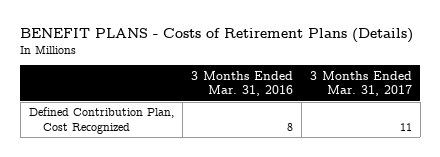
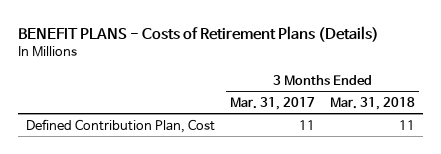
[190,70,293,97] 3 Months Ended Mar. 31, 2016 -> none
none -> [330,97,416,111] Mar. 31, 2018
[28,107,174,134] Defined Contribution Plan, Cost Recognized -> [25,118,215,133] Defined Contribution Plan, Cost

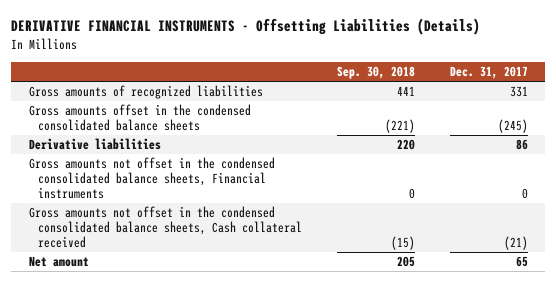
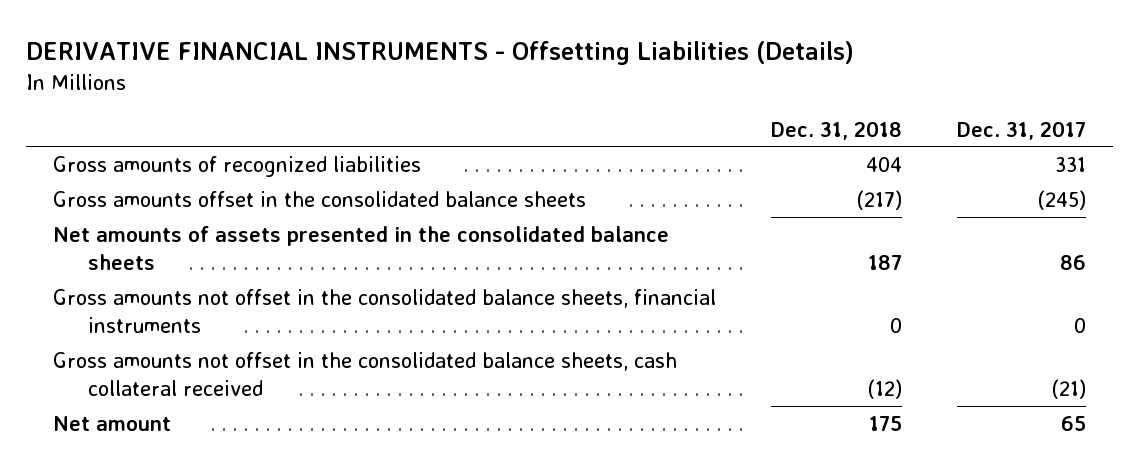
[336,65,415,79] Sep. 30, 2018 -> none
none -> [771,120,903,140] Dec. 31, 2018
[28,104,251,132] Gross amounts offset in the condensed consolidated balance sheets -> [53,190,587,207] Gross amounts offset in the consolidated balance sheets
[28,138,161,151] Derivative liabilities -> [53,225,670,271] Net amounts of assets presented in the consolidated balance sheets
[28,157,275,200] Gross amounts not offset in the condensed consolidated balance sheets, Financial instruments -> [53,288,717,334] Gross amounts not offset in the consolidated balance sheets, financial instruments
[28,206,302,249] Gross amounts not offset in the condensed consolidated balance sheets, Cash collateral received -> [53,351,678,397] Gross amounts not offset in the consolidated balance sheets, cash collateral received

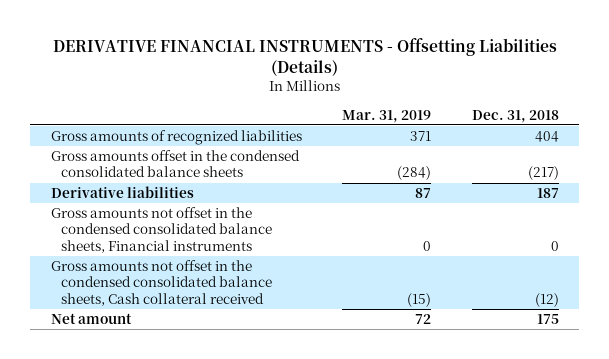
[956,120,1086,140] Dec. 31, 2017 -> none
none -> [342,109,432,123] Mar. 31, 2019
[53,190,587,207] Gross amounts offset in the consolidated balance sheets -> [50,150,300,178] Gross amounts offset in the condensed consolidated balance sheets
[53,225,670,271] Net amounts of assets presented in the consolidated balance sheets -> [50,186,194,199] Derivative liabilities
[53,288,717,334] Gross amounts not offset in the consolidated balance sheets, financial instruments -> [50,207,273,253] Gross amounts not offset in the condensed consolidated balance sheets, Financial instruments
[53,351,678,397] Gross amounts not offset in the consolidated balance sheets, cash collateral received -> [50,260,273,306] Gross amounts not offset in the condensed consolidated balance sheets, Cash collateral received

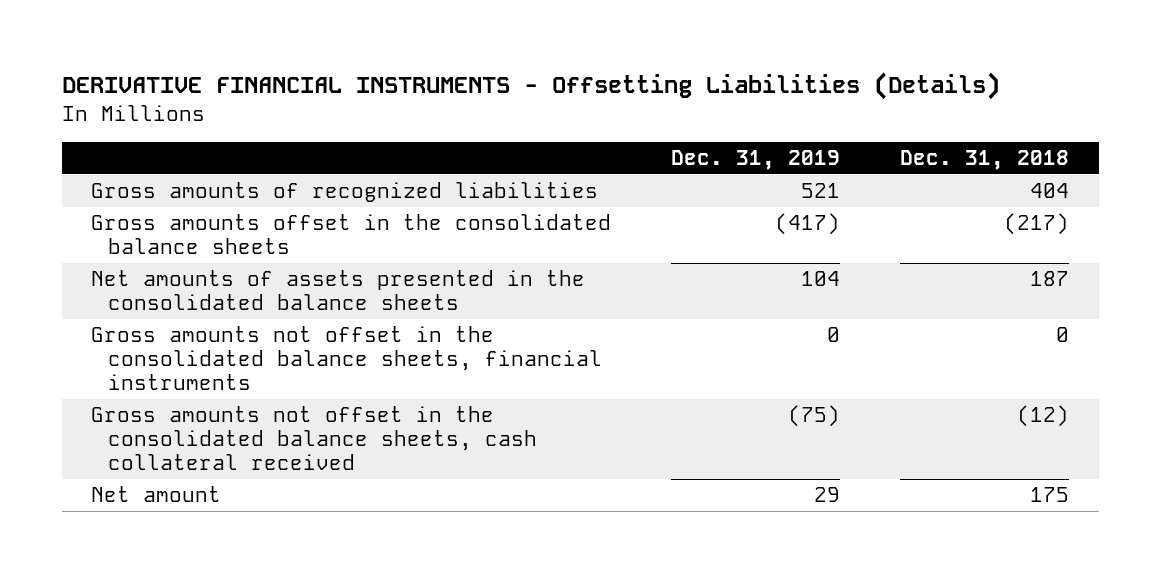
[342,109,432,123] Mar. 31, 2019 -> none
none -> [671,149,841,170] Dec. 31, 2019
[50,150,300,178] Gross amounts offset in the condensed consolidated balance sheets -> [91,214,612,255] Gross amounts offset in the consolidated balance sheets
[50,186,194,199] Derivative liabilities -> [91,270,586,311] Net amounts of assets presented in the consolidated balance sheets
[50,207,273,253] Gross amounts not offset in the condensed consolidated balance sheets, Financial instruments -> [91,326,602,391] Gross amounts not offset in the consolidated balance sheets, financial instruments
[50,260,273,306] Gross amounts not offset in the condensed consolidated balance sheets, Cash collateral received -> [91,406,537,471] Gross amounts not offset in the consolidated balance sheets, cash collateral received

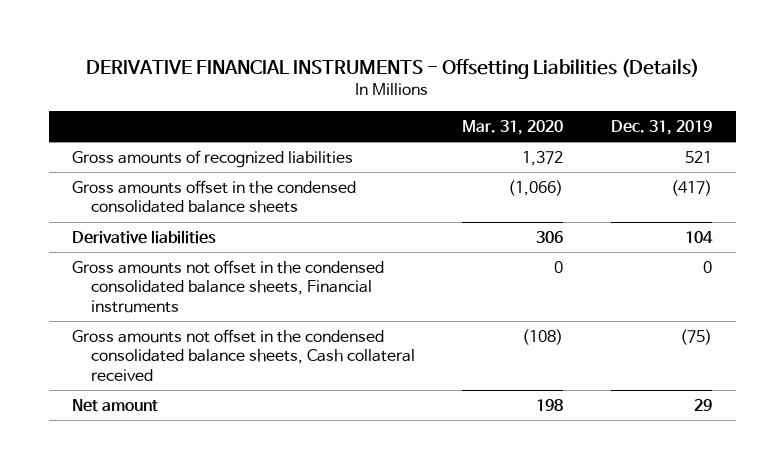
[900,149,1070,170] Dec. 31, 2018 -> none
none -> [462,119,564,135] Mar. 31, 2020
[91,214,612,255] Gross amounts offset in the consolidated balance sheets -> [72,179,357,214] Gross amounts offset in the condensed consolidated balance sheets
[91,270,586,311] Net amounts of assets presented in the consolidated balance sheets -> [72,229,217,244] Derivative liabilities
[91,326,602,391] Gross amounts not offset in the consolidated balance sheets, financial instruments -> [72,259,385,314] Gross amounts not offset in the condensed consolidated balance sheets, Financial instruments
[91,406,537,471] Gross amounts not offset in the consolidated balance sheets, cash collateral received -> [72,328,415,382] Gross amounts not offset in the condensed consolidated balance sheets, Cash collateral received

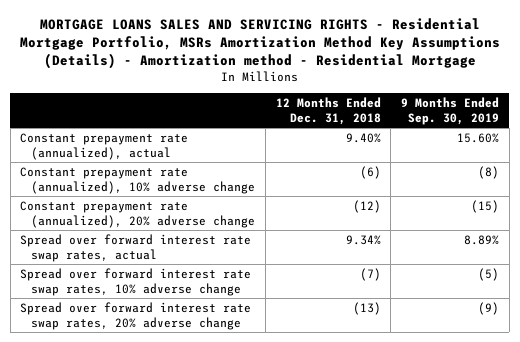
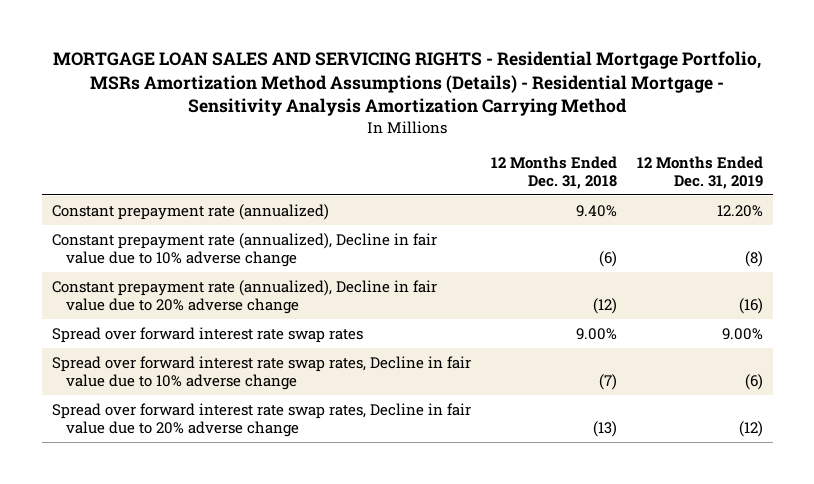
[19,17,500,70] MORTGAGE LOANS SALES AND SERVICING RIGHTS - Residential Mortgage Portfolio, MSRs Amortization Method Key Assumptions (Details) - Amortization method - Residential Mortgage -> [53,51,762,117] MORTGAGE LOAN SALES AND SERVICING RIGHTS - Residential Mortgage Portfolio, MSRs Amortization Method Assumptions (Details) - Residential Mortgage - Sensitivity Analysis Amortization Carrying Method
[401,96,500,125] 9 Months Ended Sep. 30, 2019 -> none
none -> [636,155,763,189] 12 Months Ended Dec. 31, 2019
[20,132,189,160] Constant prepayment rate (annualized), actual -> [51,203,329,220] Constant prepayment rate (annualized)
[20,166,256,194] Constant prepayment rate (annualized), 10% adverse change -> [51,232,437,267] Constant prepayment rate (annualized), Decline in fair value due to 10% adverse change
[20,200,256,228] Constant prepayment rate (annualized), 20% adverse change -> [51,279,437,314] Constant prepayment rate (annualized), Decline in fair value due to 20% adverse change
[20,233,252,262] Spread over forward interest rate swap rates, actual -> [51,326,363,343] Spread over forward interest rate swap rates
[345,234,381,245] 9.34% -> [575,327,617,340] 9.00%
[20,267,252,296] Spread over forward interest rate swap rates, 10% adverse change -> [51,355,471,390] Spread over forward interest rate swap rates, Decline in fair value due to 10% adverse change
[20,301,252,330] Spread over forward interest rate swap rates, 20% adverse change -> [51,402,471,437] Spread over forward interest rate swap rates, Decline in fair value due to 20% adverse change

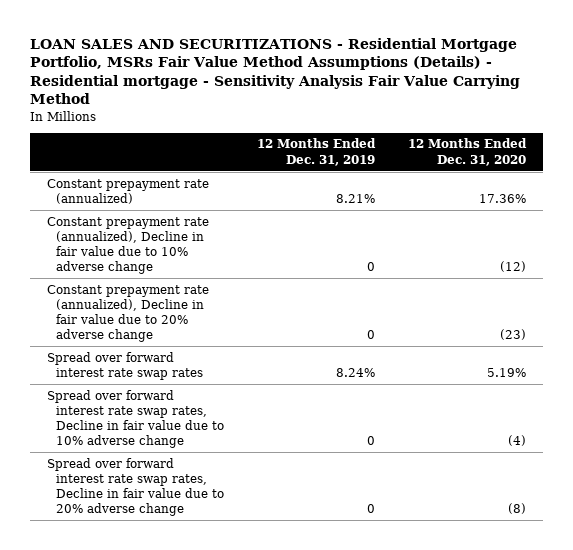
[53,51,762,117] MORTGAGE LOAN SALES AND SERVICING RIGHTS - Residential Mortgage Portfolio, MSRs Amortization Method Assumptions (Details) - Residential Mortgage - Sensitivity Analysis Amortization Carrying Method -> [30,37,521,105] LOAN SALES AND SECURITIZATIONS - Residential Mortgage Portfolio, MSRs Fair Value Method Assumptions (Details) - Residential mortgage - Sensitivity Analysis Fair Value Carrying Method
[490,155,617,189] 12 Months Ended Dec. 31, 2018 -> none
none -> [408,138,528,166] 12 Months Ended Dec. 31, 2020
[716,204,763,217] 12.20% -> [336,194,376,204] 8.21%
[744,250,763,267] (8) -> [367,262,376,272] 0
[738,297,763,314] (16) -> [367,330,376,340] 0
[721,327,763,340] 9.00% -> [336,368,376,378] 8.24%
[744,373,763,390] (6) -> [367,436,376,446] 0
[738,420,763,437] (12) -> [367,504,376,514] 0

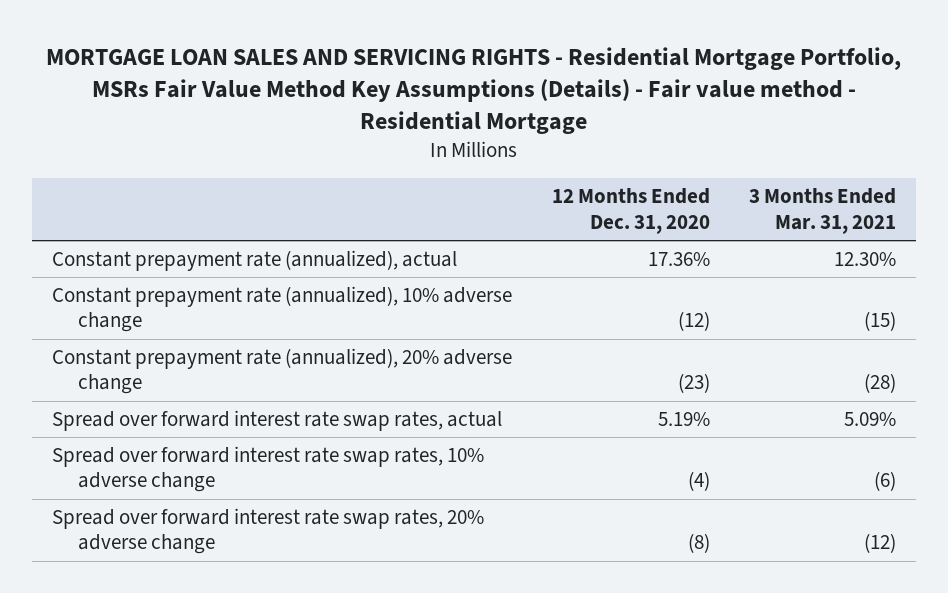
[30,37,521,105] LOAN SALES AND SECURITIZATIONS - Residential Mortgage Portfolio, MSRs Fair Value Method Assumptions (Details) - Residential mortgage - Sensitivity Analysis Fair Value Carrying Method -> [46,46,902,135] MORTGAGE LOAN SALES AND SERVICING RIGHTS - Residential Mortgage Portfolio, MSRs Fair Value Method Key Assumptions (Details) - Fair value method - Residential Mortgage
[257,138,377,166] 12 Months Ended Dec. 31, 2019 -> none
none -> [749,188,897,234] 3 Months Ended Mar. 31, 2021
[46,178,209,205] Constant prepayment rate (annualized) -> [52,250,458,272] Constant prepayment rate (annualized), actual
[46,216,209,275] Constant prepayment rate (annualized), Decline in fair value due to 10% adverse change -> [52,286,513,333] Constant prepayment rate (annualized), 10% adverse change
[46,284,209,343] Constant prepayment rate (annualized), Decline in fair value due to 20% adverse change -> [52,348,513,395] Constant prepayment rate (annualized), 20% adverse change
[46,351,204,381] Spread over forward interest rate swap rates -> [52,410,503,432] Spread over forward interest rate swap rates, actual
[46,389,225,449] Spread over forward interest rate swap rates, Decline in fair value due to 10% adverse change -> [52,446,485,493] Spread over forward interest rate swap rates, 10% adverse change
[46,457,225,517] Spread over forward interest rate swap rates, Decline in fair value due to 20% adverse change -> [52,508,485,555] Spread over forward interest rate swap rates, 20% adverse change

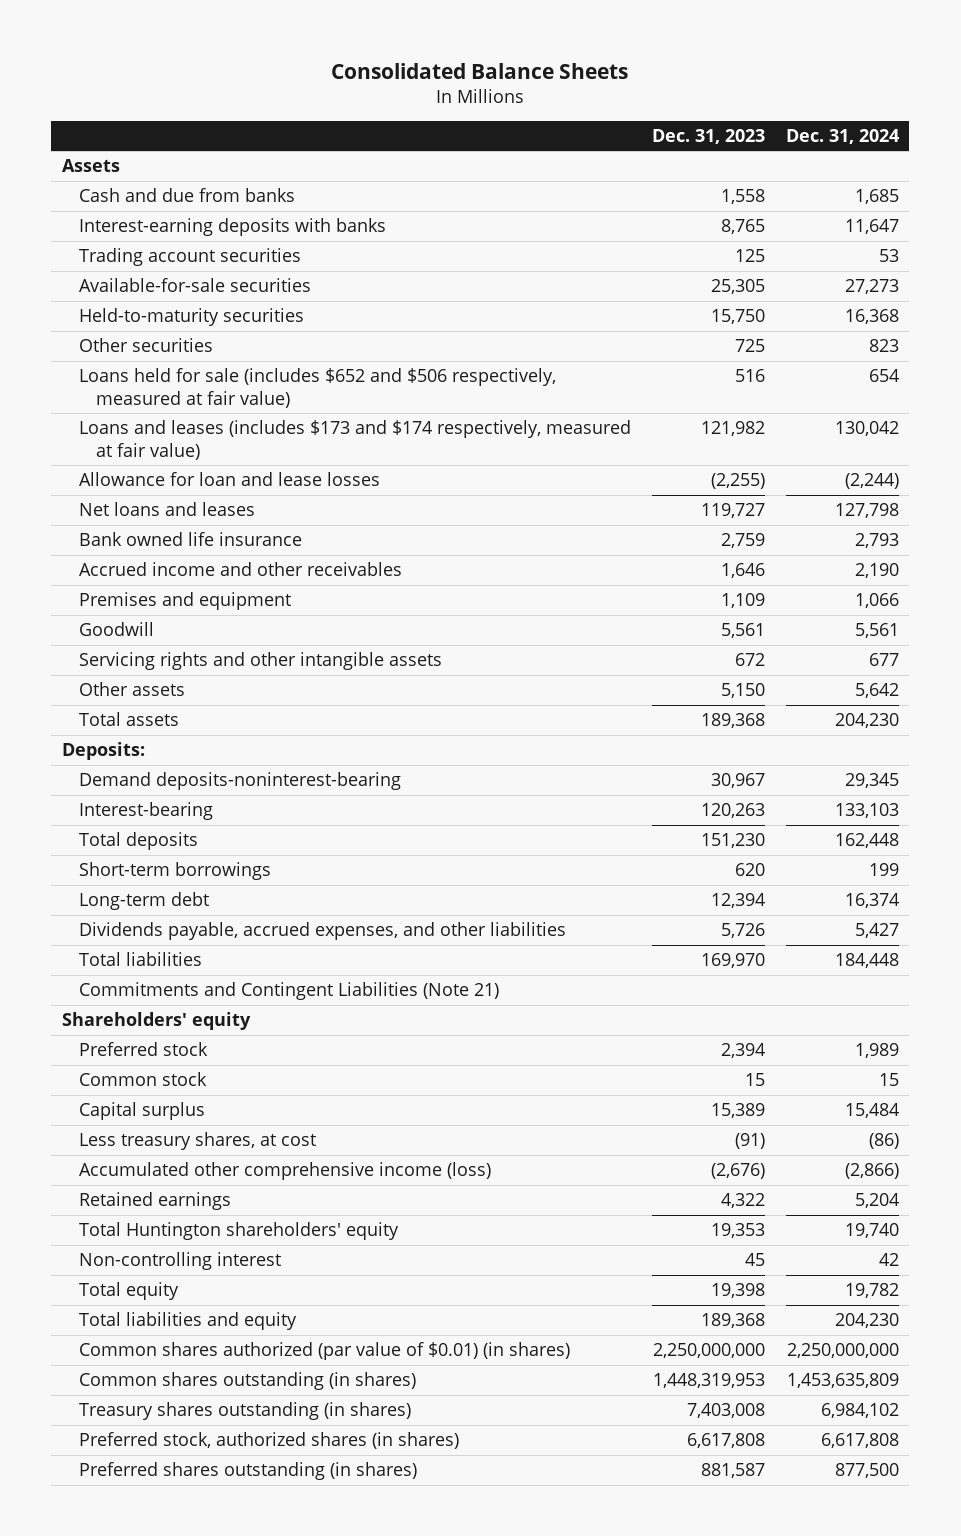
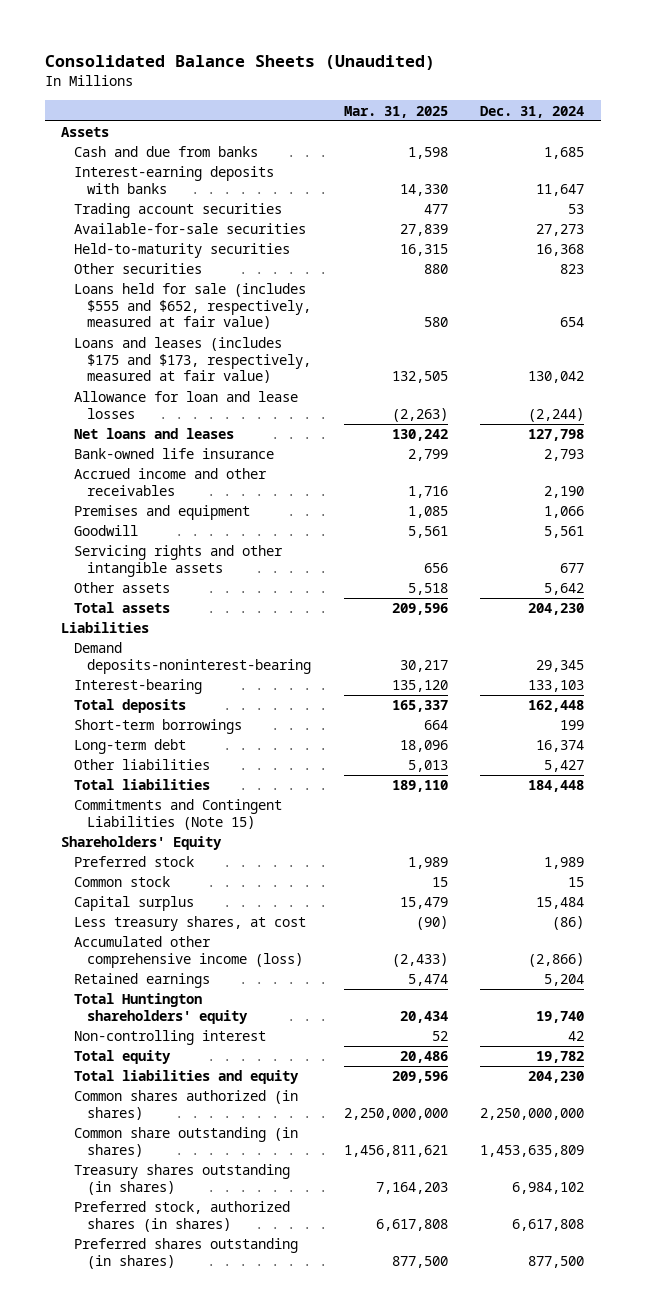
[331,62,629,79] Consolidated Balance Sheets -> [44,54,435,70] Consolidated Balance Sheets (Unaudited)
[651,128,765,144] Dec. 31, 2023 -> none
none -> [343,105,448,118] Mar. 31, 2025
[78,368,556,408] Loans held for sale (includes $652 and $506 respectively, measured at fair value) -> [74,283,312,330] Loans held for sale (includes $555 and $652, respectively, measured at fair value)
[78,420,631,460] Loans and leases (includes $173 and $174 respectively, measured at fair value) -> [74,337,312,384] Loans and leases (includes $175 and $173, respectively, measured at fair value)
[78,532,302,547] Bank owned life insurance -> [74,448,275,460] Bank-owned life insurance
[61,742,145,761] Deposits: -> none
none -> [61,622,150,634] Liabilities
[78,922,566,941] Dividends payable, accrued expenses, and other liabilities -> [74,759,211,771] Other liabilities
[78,982,499,1001] Commitments and Contingent Liabilities (Note 21) -> [74,799,283,830] Commitments and Contingent Liabilities (Note 15)
[61,1012,251,1031] Shareholders' equity -> [61,836,223,851] Shareholders' Equity
[78,1342,570,1361] Common shares authorized (par value of $0.01) (in shares) -> [74,1090,299,1120] Common shares authorized (in shares)
[78,1372,416,1391] Common shares outstanding (in shares) -> [74,1127,299,1157] Common share outstanding (in shares)

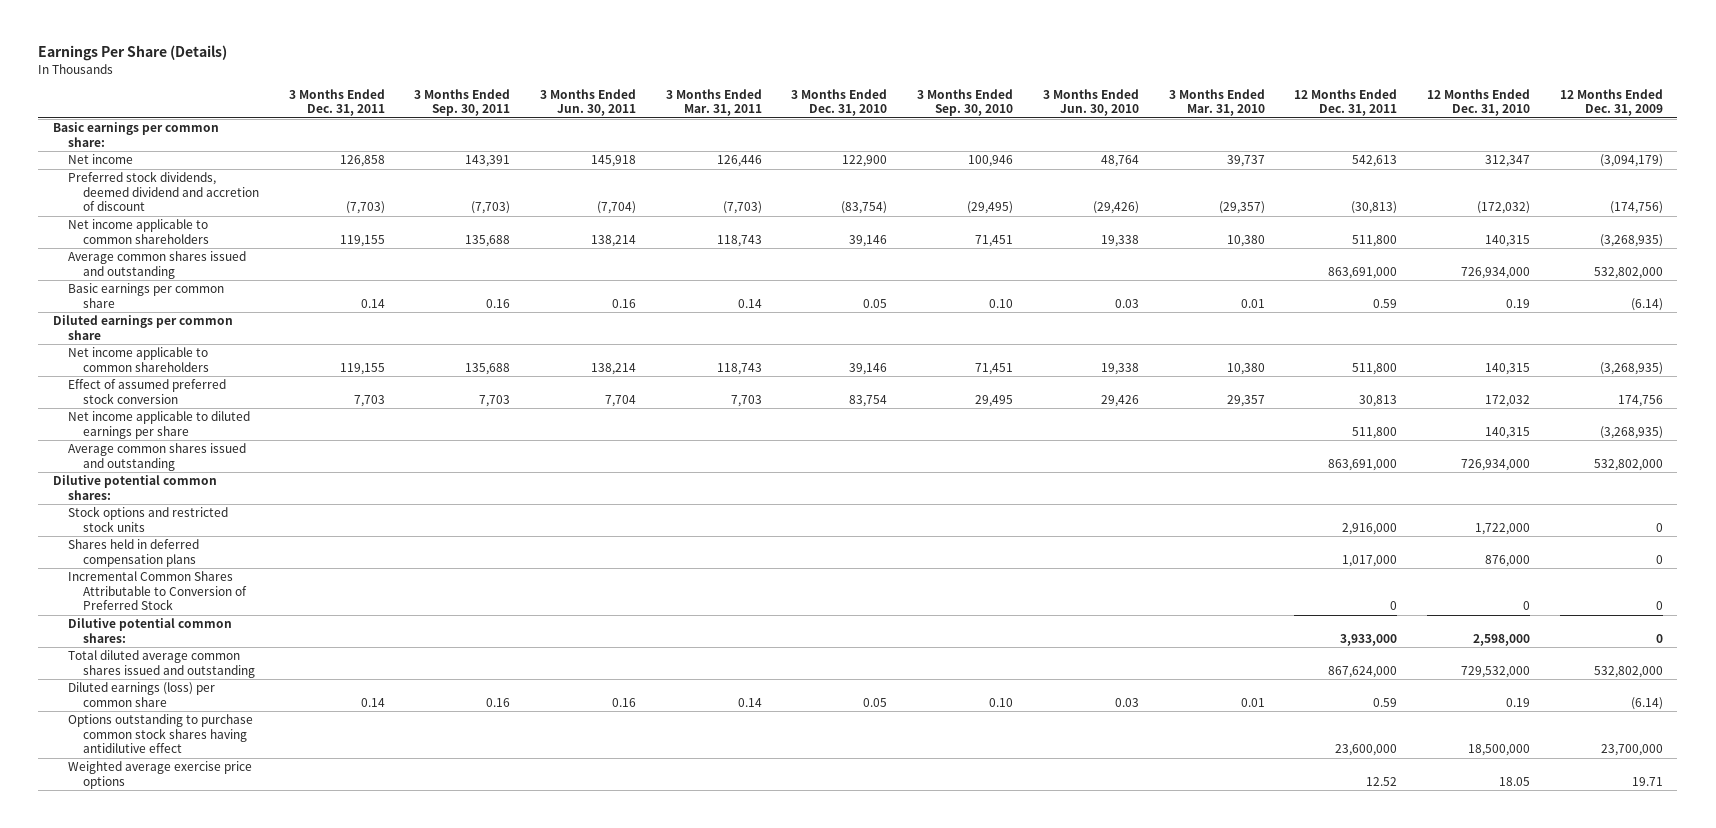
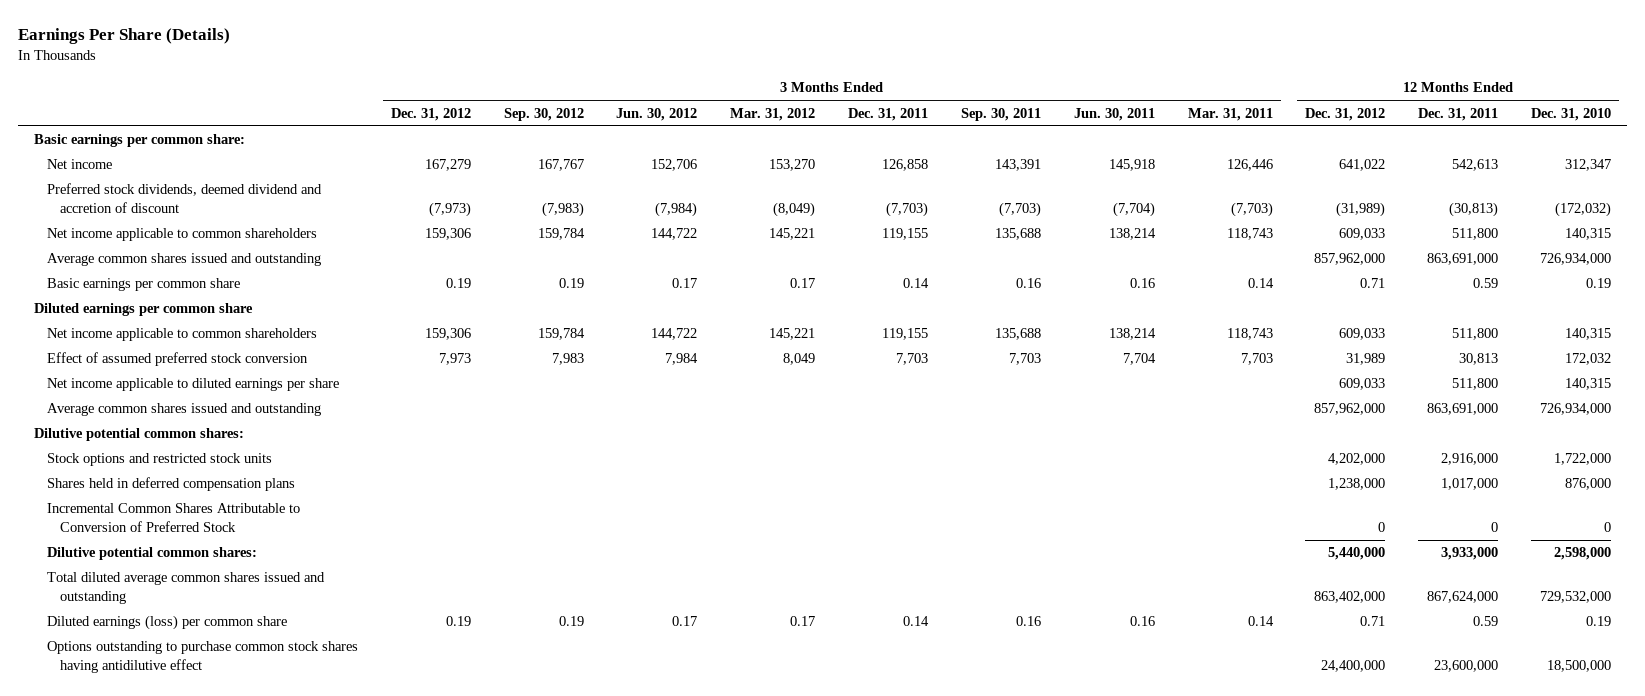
[791,89,888,117] 3 Months Ended Dec. 31, 2010 -> none
[917,89,1014,117] 3 Months Ended Sep. 30, 2010 -> none
[1042,89,1139,117] 3 Months Ended Jun. 30, 2010 -> none
[1168,89,1265,117] 3 Months Ended Mar. 31, 2010 -> none
[1559,89,1663,117] 12 Months Ended Dec. 31, 2009 -> none
none -> [390,107,471,121] Dec. 31, 2012
none -> [503,107,584,121] Sep. 30, 2012
none -> [616,107,698,121] Jun. 30, 2012
none -> [730,107,816,121] Mar. 31, 2012
none -> [1305,107,1386,121] Dec. 31, 2012
[68,761,253,789] Weighted average exercise price options -> none

